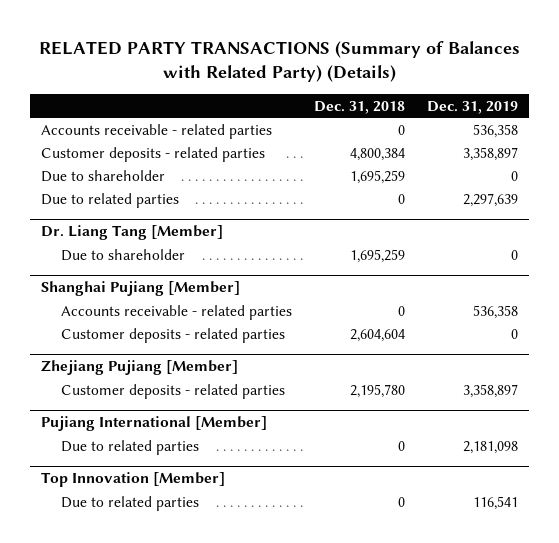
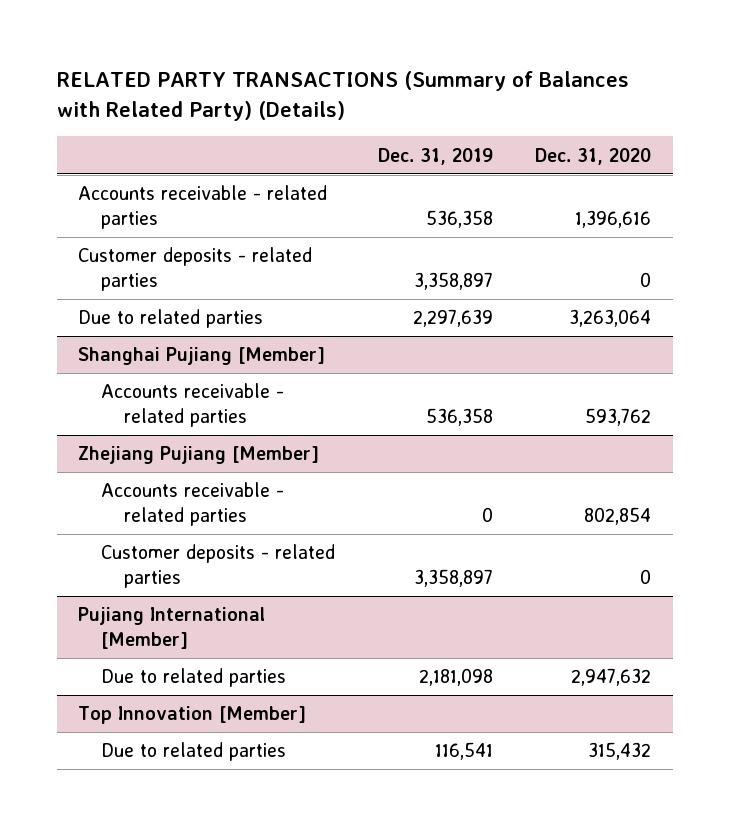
[314,100,406,114] Dec. 31, 2018 -> none
none -> [535,147,652,165] Dec. 31, 2020
[40,169,165,182] Due to shareholder -> none
[40,225,223,241] Dr. Liang Tang [Member] -> none
[61,248,186,261] Due to shareholder -> none
[61,327,286,343] Customer deposits - related parties -> none
none -> [101,482,285,527] Accounts receivable - related parties

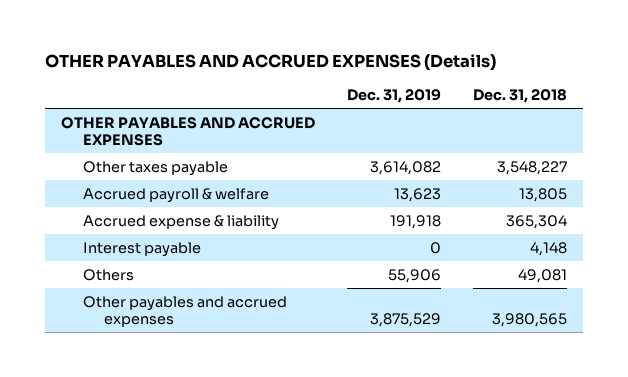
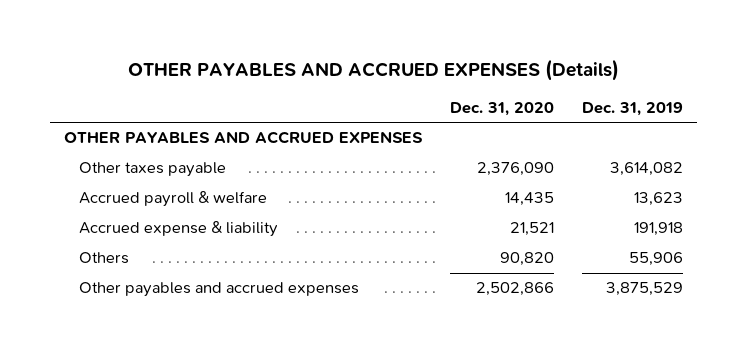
[472,89,567,104] Dec. 31, 2018 -> none
none -> [450,102,555,117] Dec. 31, 2020
[82,241,201,257] Interest payable -> none

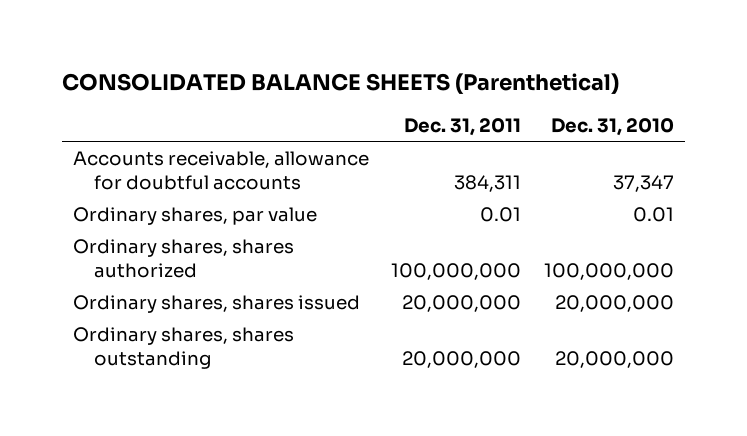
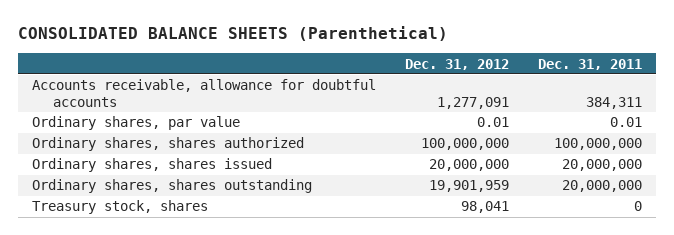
[550,118,674,137] Dec. 31, 2010 -> none
none -> [405,58,510,70] Dec. 31, 2012
none -> [32,200,209,215] Treasury stock, shares

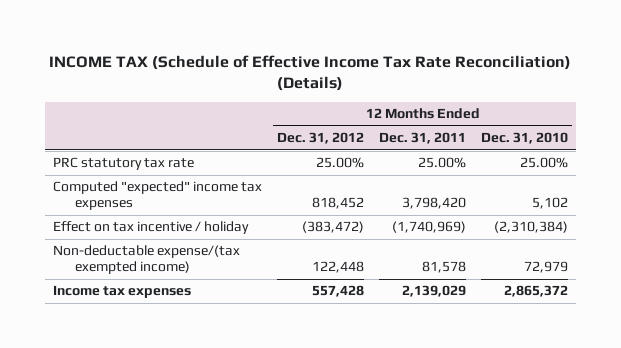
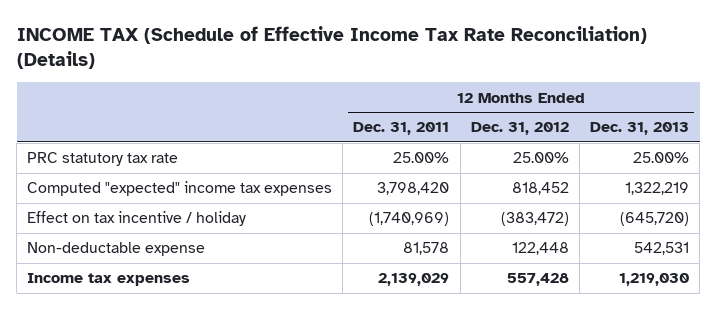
[481,132,569,145] Dec. 31, 2010 -> none
none -> [589,122,689,136] Dec. 31, 2013
[52,245,240,275] Non-deductable expense/(tax exempted income) -> [27,242,206,257] Non-deductable expense

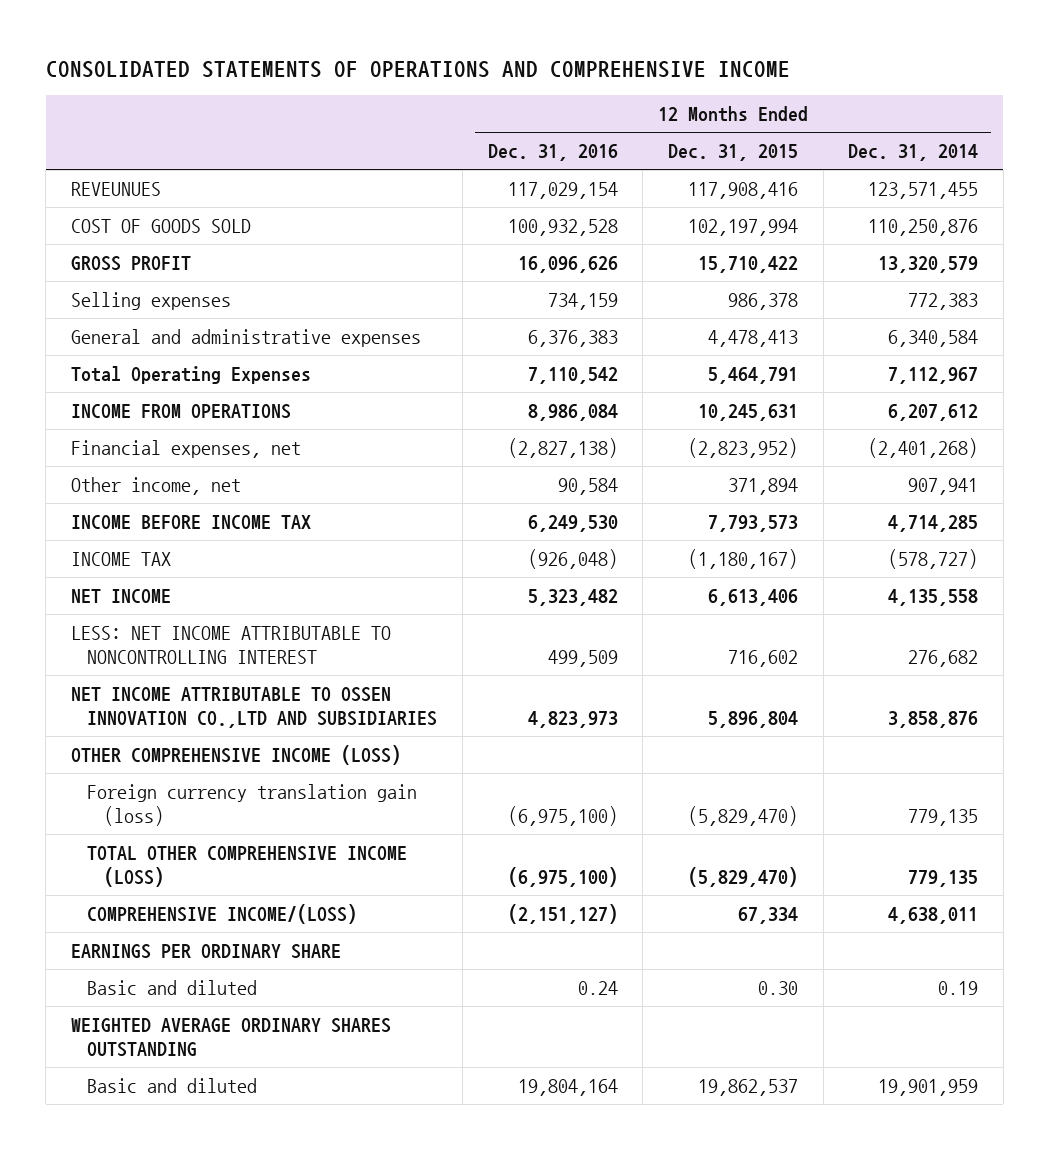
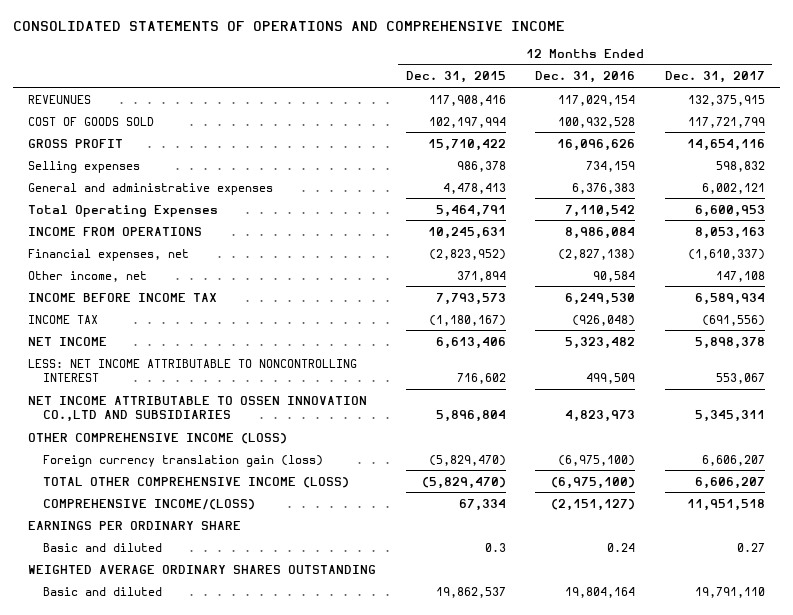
[848,143,979,161] Dec. 31, 2014 -> none
none -> [664,71,765,84] Dec. 31, 2017
[757,980,798,995] 0.30 -> [484,542,506,552] 0.3

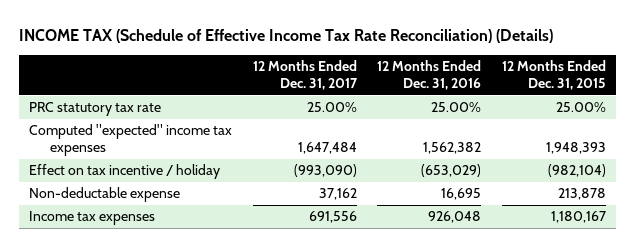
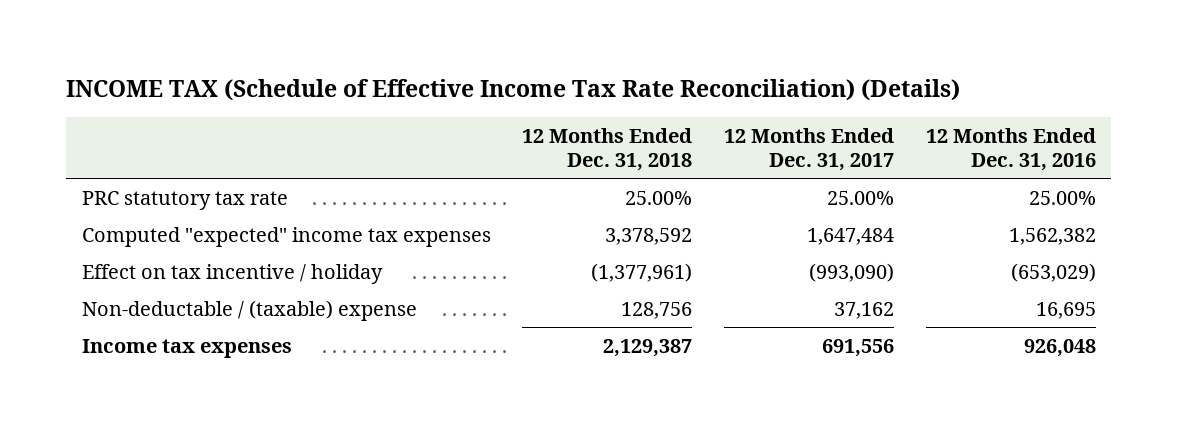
[501,60,606,91] 12 Months Ended Dec. 31, 2015 -> none
none -> [522,127,693,172] 12 Months Ended Dec. 31, 2018
[29,187,181,203] Non-deductable expense -> [81,299,417,321] Non-deductable / (taxable) expense

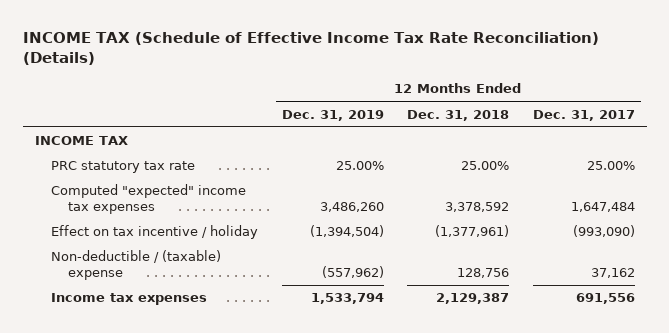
[925,127,1096,172] 12 Months Ended Dec. 31, 2016 -> none
none -> [281,109,384,121] Dec. 31, 2019
none -> [34,136,128,146] INCOME TAX
[81,299,417,321] Non-deductable / (taxable) expense -> [51,250,222,280] Non-deductible / (taxable) expense

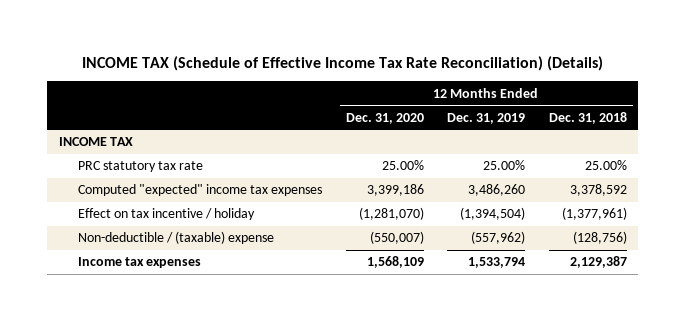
[532,109,635,121] Dec. 31, 2017 -> none
none -> [345,112,424,124] Dec. 31, 2020
[457,267,510,278] 128,756 -> [572,231,627,245] (128,756)

